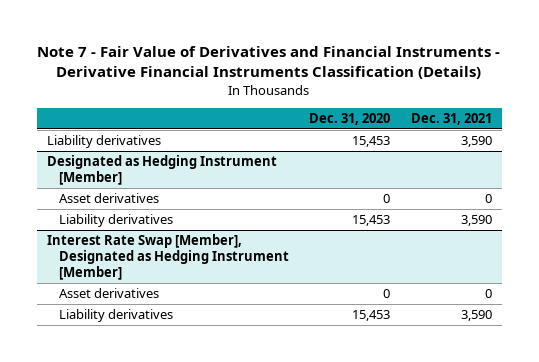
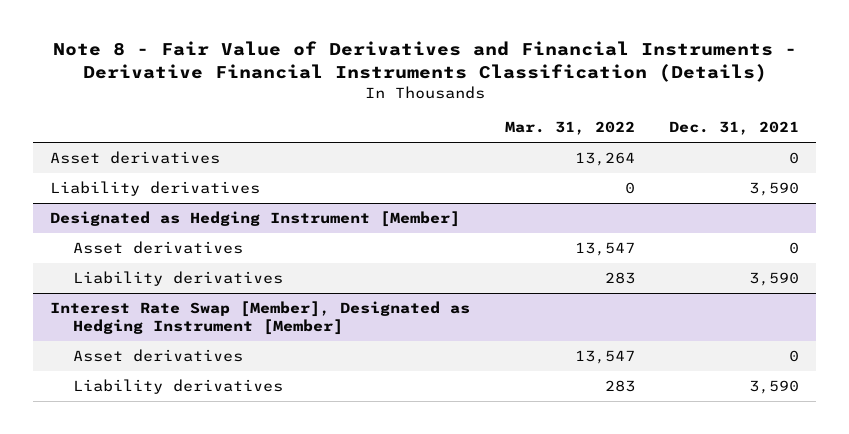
[37,46,501,80] Note 7 - Fair Value of Derivatives and Financial Instruments - Derivative Financial Instruments Classification (Details) -> [52,41,797,82] Note 8 - Fair Value of Derivatives and Financial Instruments - Derivative Financial Instruments Classification (Details)
[309,113,391,126] Dec. 31, 2020 -> none
none -> [504,121,635,136] Mar. 31, 2022
none -> [49,151,220,165] Asset derivatives

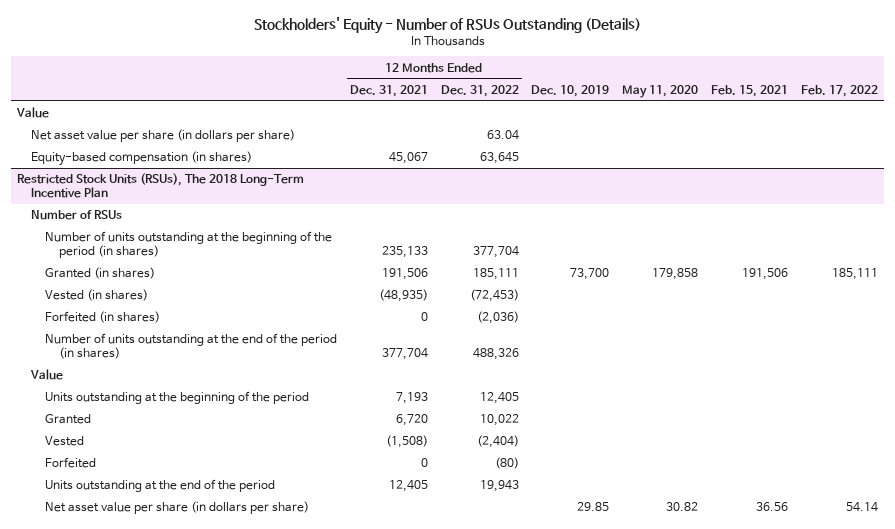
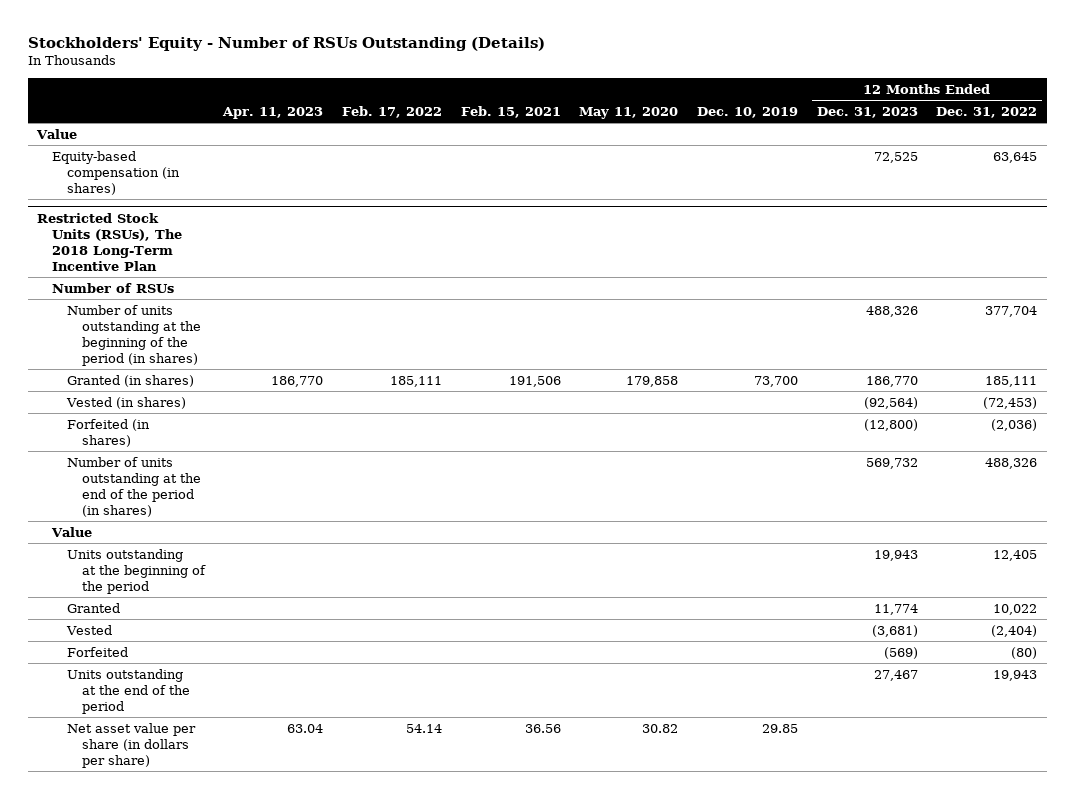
[349,84,428,97] Dec. 31, 2021 -> none
none -> [222,107,324,120] Apr. 11, 2023
none -> [816,107,918,119] Dec. 31, 2023
[31,129,296,143] Net asset value per share (in dollars per share) -> none

